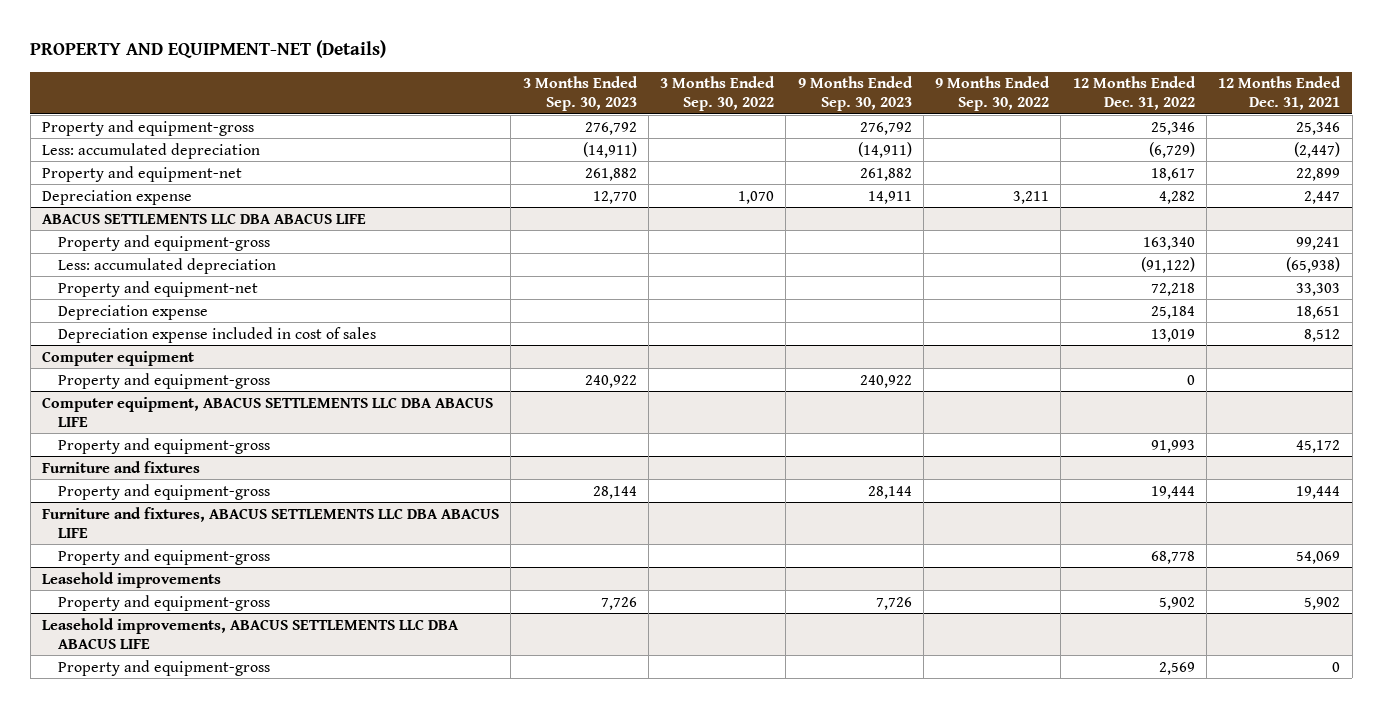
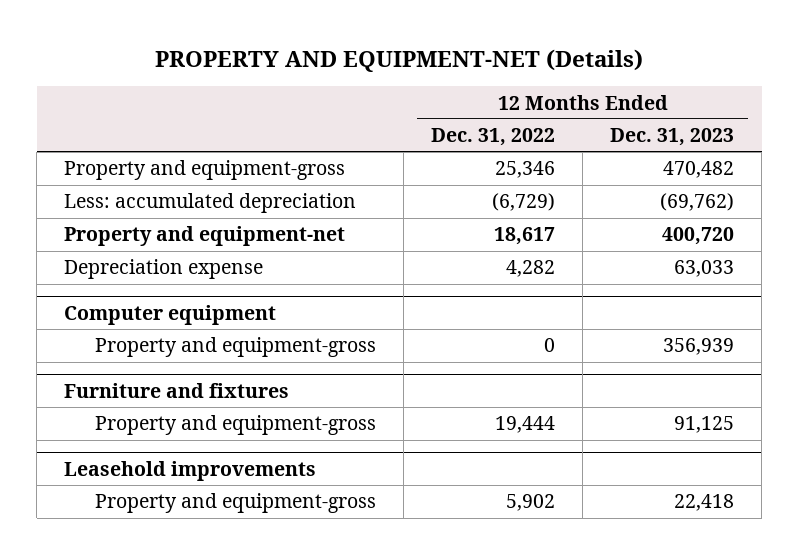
[522,76,638,112] 3 Months Ended Sep. 30, 2023 -> none
[660,76,776,112] 3 Months Ended Sep. 30, 2022 -> none
[797,76,913,112] 9 Months Ended Sep. 30, 2023 -> none
[935,76,1051,112] 9 Months Ended Sep. 30, 2022 -> none
[1218,76,1342,111] 12 Months Ended Dec. 31, 2021 -> none
none -> [610,128,735,147] Dec. 31, 2023
[42,212,367,224] ABACUS SETTLEMENTS LLC DBA ABACUS LIFE -> none
[57,234,270,251] Property and equipment-gross -> none
[57,257,276,274] Less: accumulated depreciation -> none
[57,280,258,297] Property and equipment-net -> none
[57,304,208,320] Depreciation expense -> none
[57,326,376,343] Depreciation expense included in cost of sales -> none
[42,396,494,427] Computer equipment, ABACUS SETTLEMENTS LLC DBA ABACUS LIFE -> none
[57,437,270,454] Property and equipment-gross -> none
[42,506,500,538] Furniture and fixtures, ABACUS SETTLEMENTS LLC DBA ABACUS LIFE -> none
[57,548,270,565] Property and equipment-gross -> none
[42,617,460,649] Leasehold improvements, ABACUS SETTLEMENTS LLC DBA ABACUS LIFE -> none
[57,659,270,676] Property and equipment-gross -> none

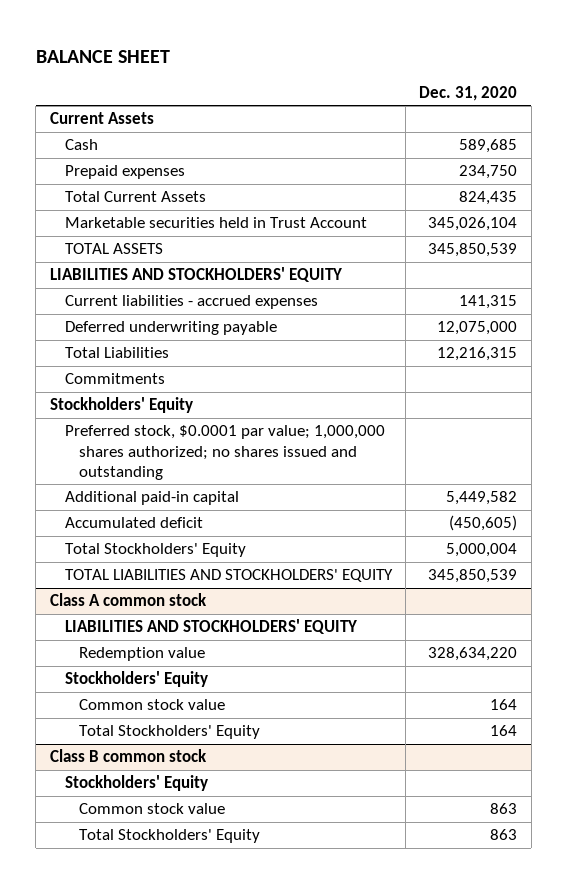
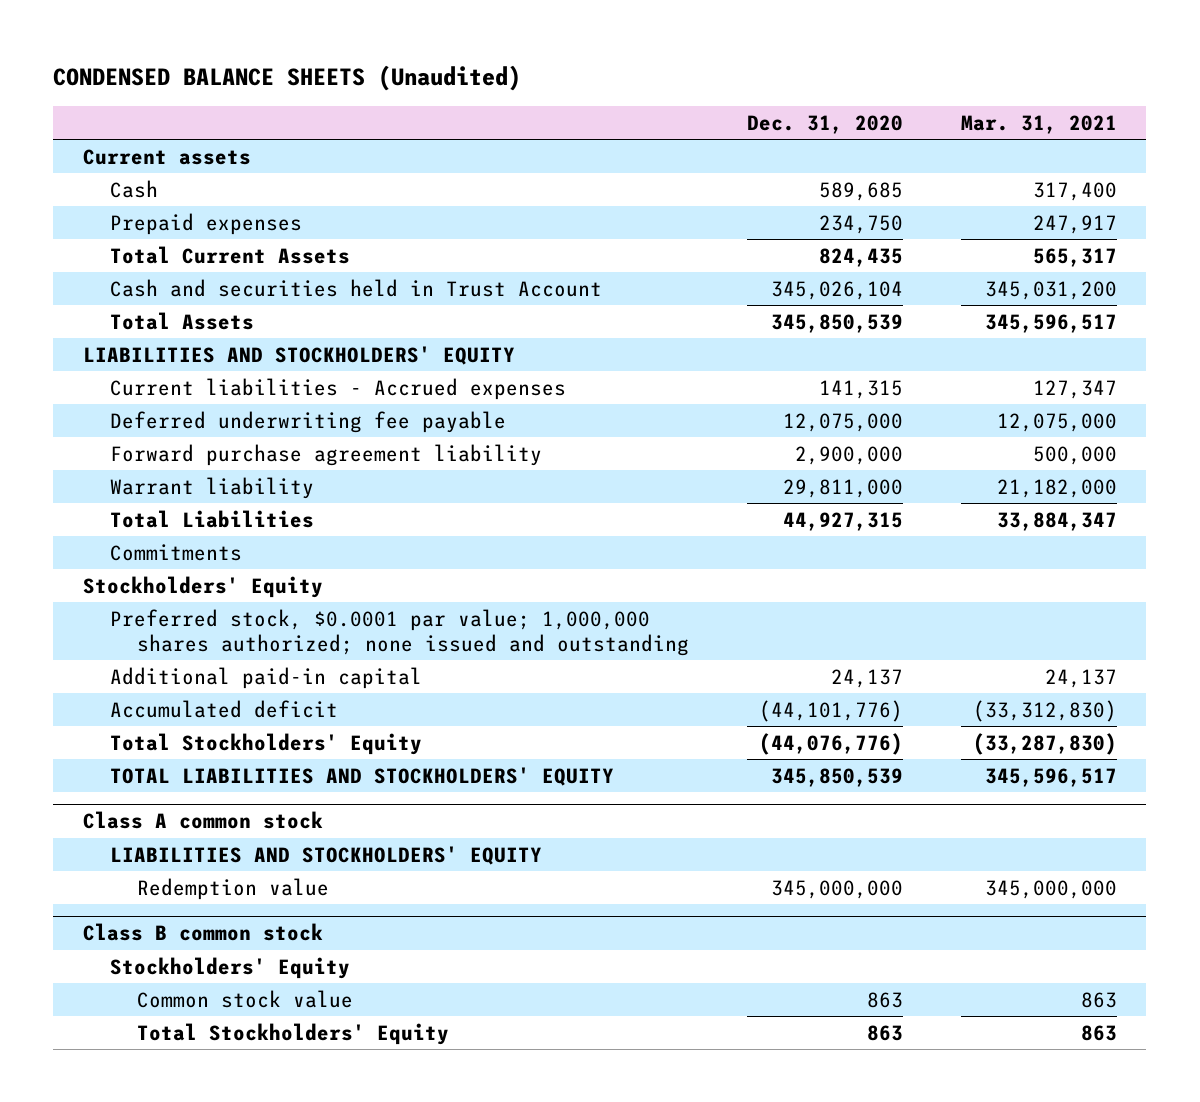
[35,49,170,63] BALANCE SHEET -> [53,65,522,92] CONDENSED BALANCE SHEETS (Unaudited)
none -> [961,114,1118,134] Mar. 31, 2021
[49,112,154,125] Current Assets -> [82,148,251,165] Current assets
[64,217,367,229] Marketable securities held in Trust Account -> [109,278,602,297] Cash and securities held in Trust Account
[64,243,163,255] TOTAL ASSETS -> [109,311,254,330] Total Assets
[64,295,318,310] Current liabilities - accrued expenses -> [109,377,566,400] Current liabilities - Accrued expenses
[64,321,277,336] Deferred underwriting payable -> [109,410,506,433] Deferred underwriting fee payable
none -> [109,443,542,466] Forward purchase agreement liability
none -> [109,476,314,499] Warrant liability
[437,347,518,362] 12,216,315 -> [782,511,903,531] 44,927,315
[64,425,385,481] Preferred stock, $0.0001 par value; 1,000,000 shares authorized; no shares issued and outstanding -> [109,608,689,656] Preferred stock, $0.0001 par value; 1,000,000 shares authorized; none issued and outstanding
[446,491,518,506] 5,449,582 -> [830,668,903,688] 24,137
[449,515,518,532] (450,605) -> [758,699,903,722] (44,101,776)
[446,543,518,558] 5,000,004 -> [758,732,903,755] (44,076,776)
[64,671,208,688] Stockholders' Equity -> none
[79,699,226,711] Common stock value -> none
[79,725,261,740] Total Stockholders' Equity -> none
[428,647,518,662] 328,634,220 -> [770,879,903,899] 345,000,000

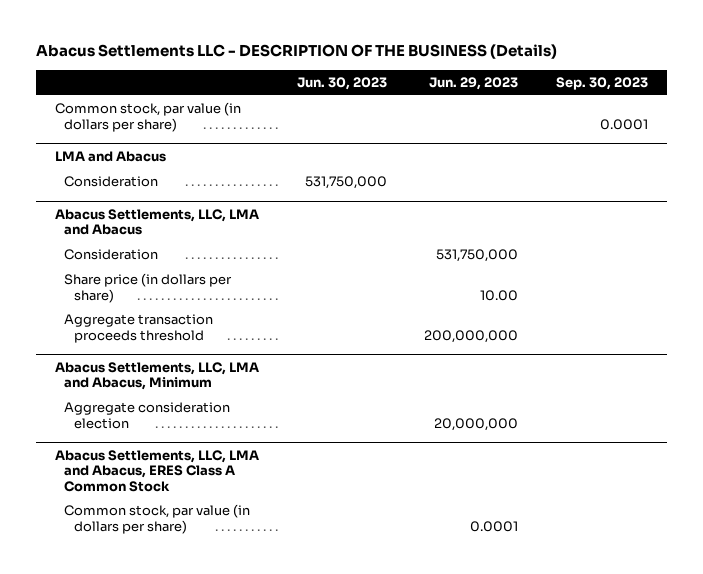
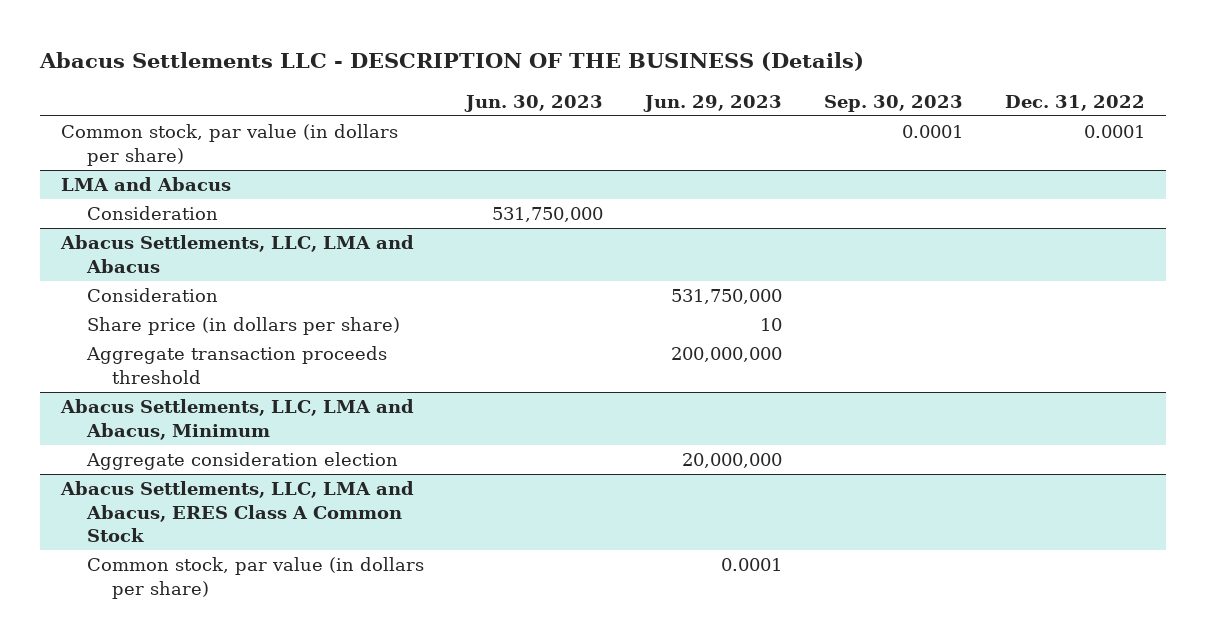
none -> [1005,94,1146,111] Dec. 31, 2022
[480,289,519,301] 10.00 -> [759,318,782,332] 10

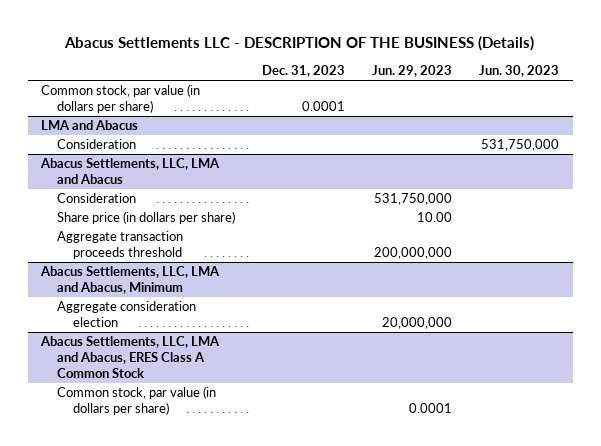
[824,94,964,112] Sep. 30, 2023 -> none
[1005,94,1146,111] Dec. 31, 2022 -> none
none -> [262,65,346,78] Dec. 31, 2023
[759,318,782,332] 10 -> [417,212,453,223] 10.00

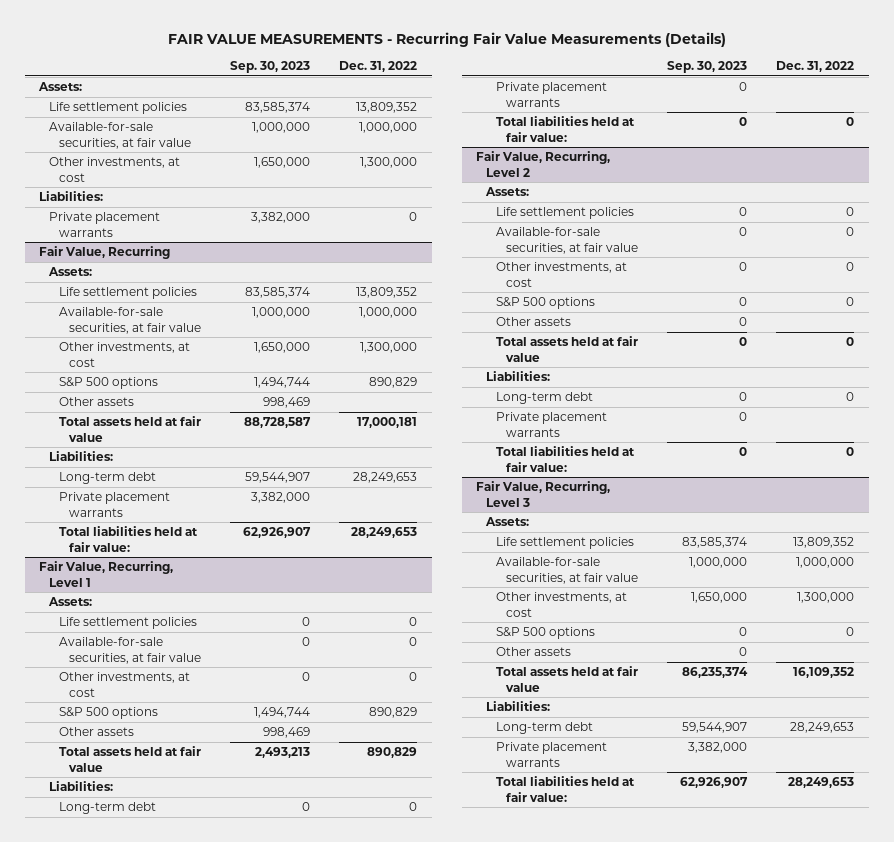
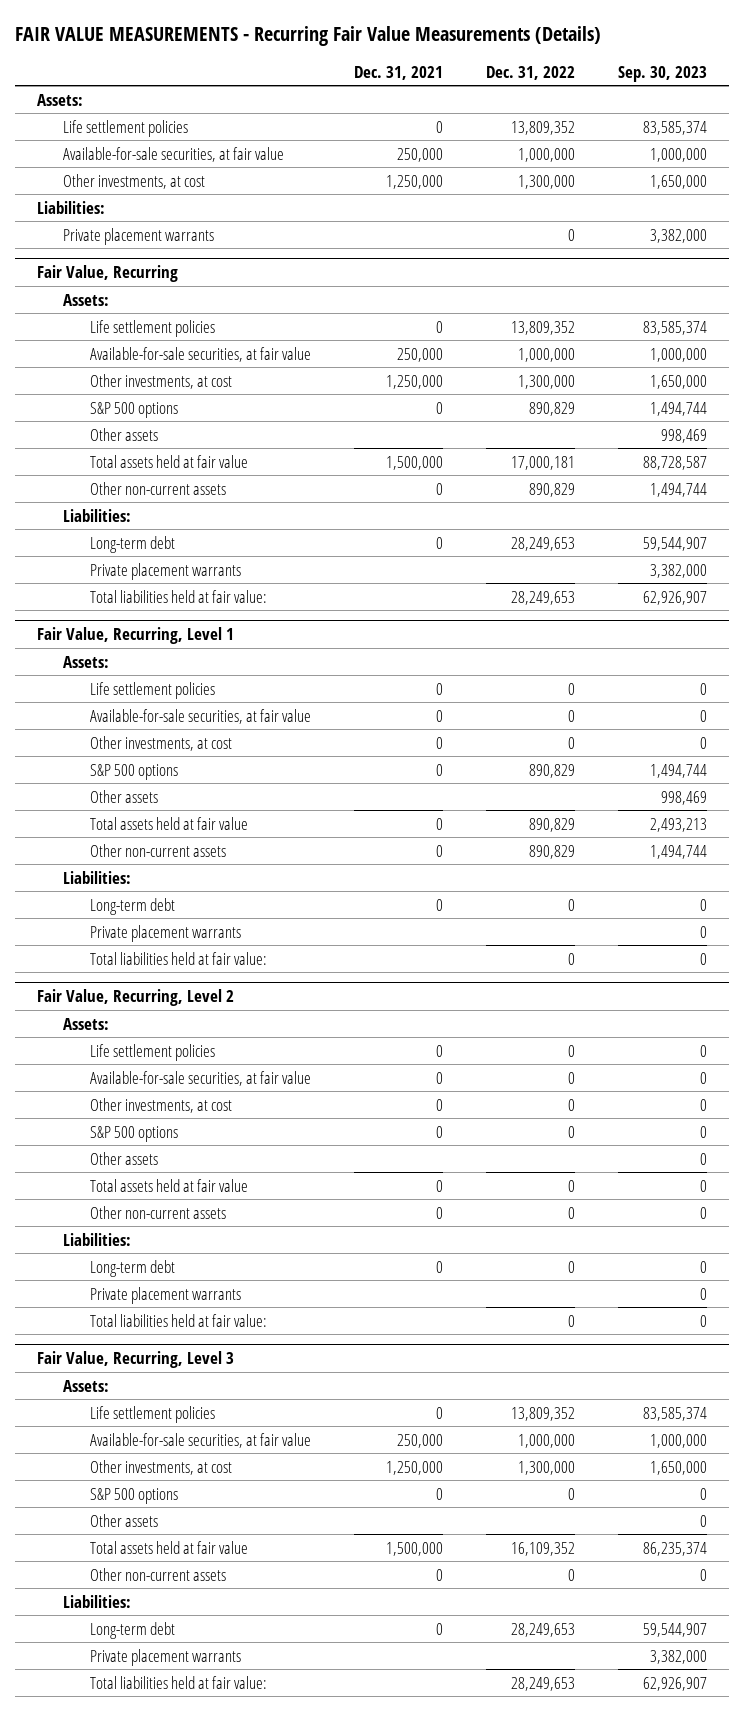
none -> [354,65,444,80] Dec. 31, 2021
none -> [90,481,227,495] Other non-current assets
none -> [90,843,227,857] Other non-current assets
none -> [90,1205,227,1219] Other non-current assets
none -> [90,1567,227,1581] Other non-current assets

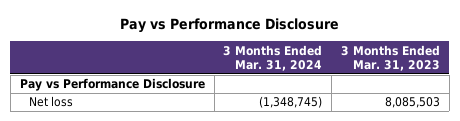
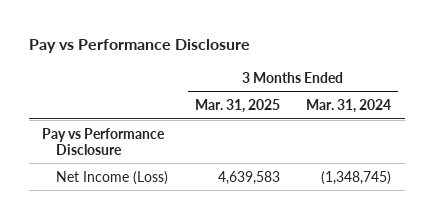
[340,44,440,71] 3 Months Ended Mar. 31, 2023 -> none
none -> [194,99,280,114] Mar. 31, 2025
[29,96,74,108] Net loss -> [56,170,169,185] Net Income (Loss)

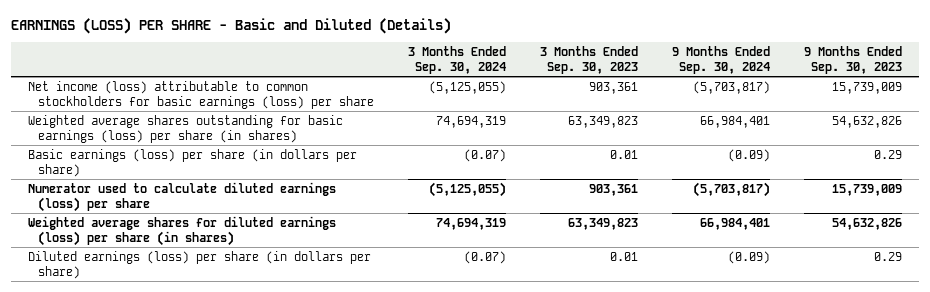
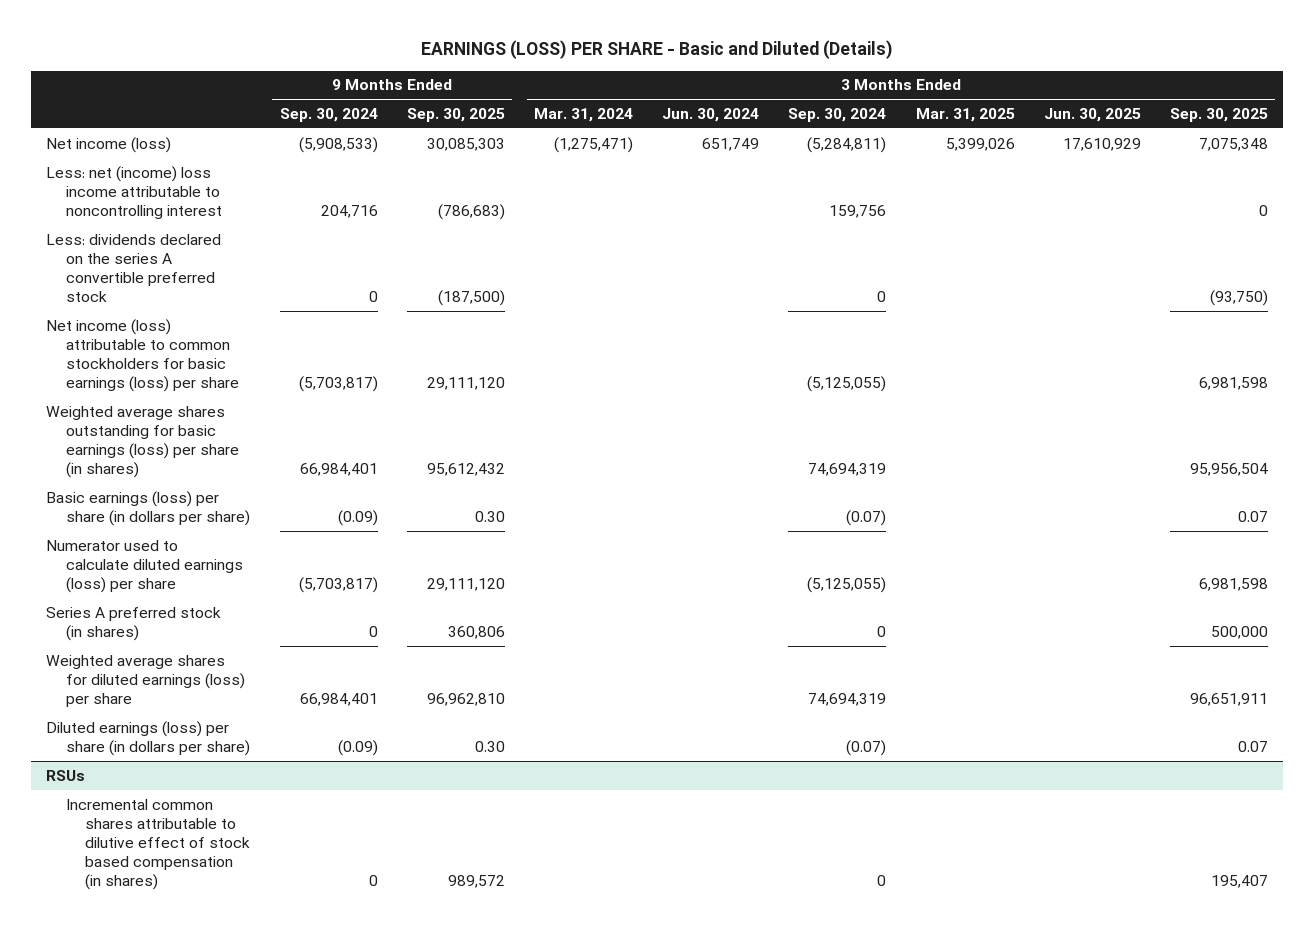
[540,45,639,75] 3 Months Ended Sep. 30, 2023 -> none
[804,45,903,75] 9 Months Ended Sep. 30, 2023 -> none
none -> [406,107,505,122] Sep. 30, 2025
none -> [533,107,633,122] Mar. 31, 2024
none -> [662,107,760,122] Jun. 30, 2024
none -> [915,107,1015,122] Mar. 31, 2025
none -> [1043,107,1141,122] Jun. 30, 2025
none -> [1169,107,1268,122] Sep. 30, 2025
none -> [45,136,171,153] Net income (loss)
none -> [45,165,222,219] Less: net (income) loss income attributable to noncontrolling interest
none -> [45,233,221,303] Less: dividends declared on the series A convertible preferred stock
none -> [45,606,221,641] Series A preferred stock (in shares)
[28,215,337,246] Weighted average shares for diluted earnings (loss) per share (in shares) -> [45,654,245,707] Weighted average shares for diluted earnings (loss) per share
none -> [45,769,85,781] RSUs
none -> [65,798,251,891] Incremental common shares attributable to dilutive effect of stock based compensation (in shares)

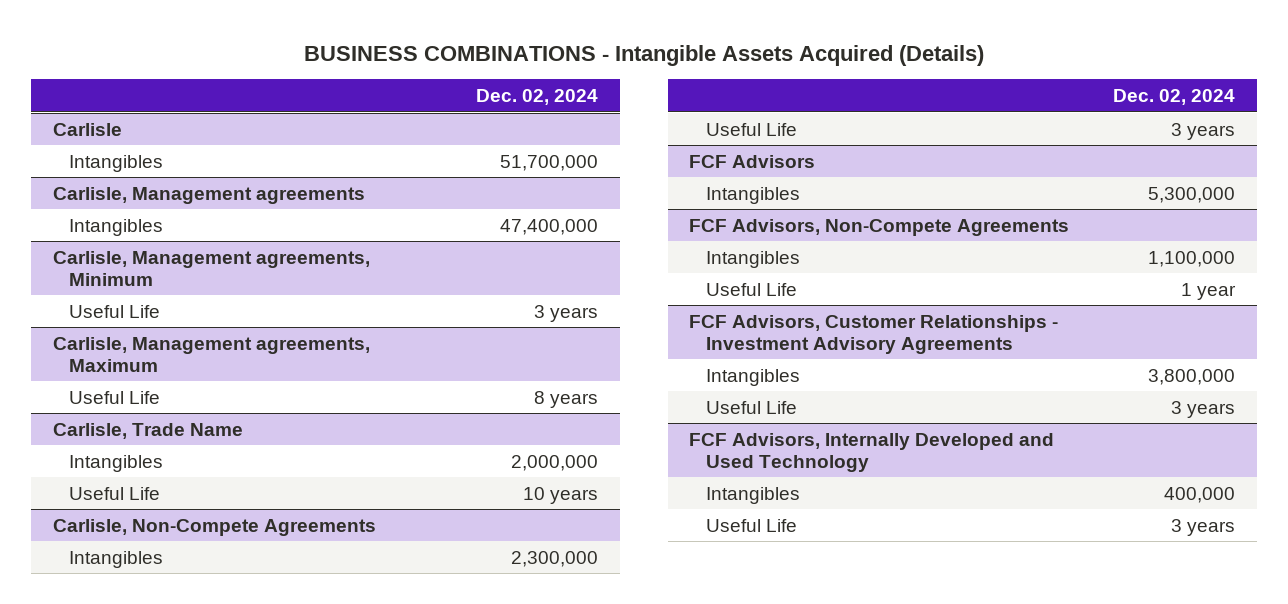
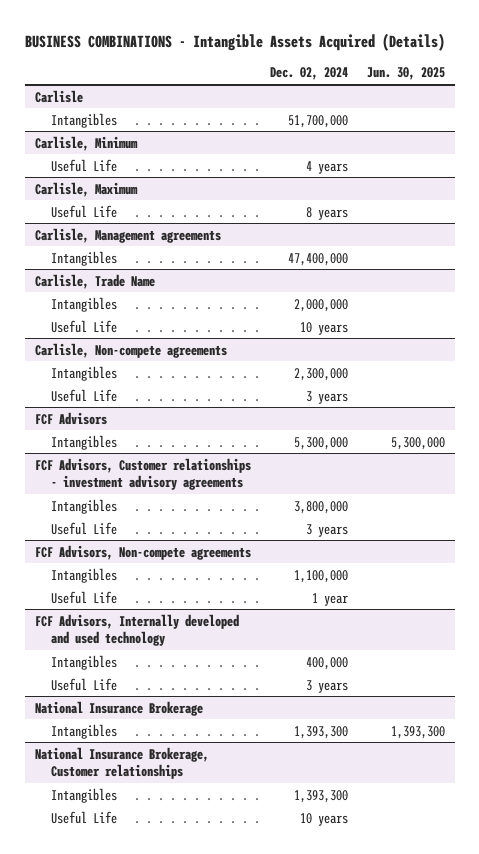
none -> [366,67,445,81] Jun. 30, 2025
none -> [34,135,138,151] Carlisle, Minimum
none -> [51,158,118,172] Useful Life
none -> [34,181,138,197] Carlisle, Maximum
none -> [51,204,118,218] Useful Life
[52,250,370,286] Carlisle, Management agreements, Minimum -> none
[69,304,161,318] Useful Life -> none
[52,336,370,372] Carlisle, Management agreements, Maximum -> none
[69,390,161,404] Useful Life -> none
[52,518,376,536] Carlisle, Non-Compete Agreements -> [34,342,227,358] Carlisle, Non-compete agreements
[689,218,1070,236] FCF Advisors, Non-Compete Agreements -> none
[705,250,800,268] Intangibles -> none
[705,282,797,296] Useful Life -> none
[689,314,1059,354] FCF Advisors, Customer Relationships - Investment Advisory Agreements -> [34,457,251,491] FCF Advisors, Customer relationships - investment advisory agreements
none -> [34,544,251,560] FCF Advisors, Non-compete agreements
none -> [51,567,118,583] Intangibles
none -> [51,590,118,604] Useful Life
[689,432,1055,472] FCF Advisors, Internally Developed and Used Technology -> [34,613,239,647] FCF Advisors, Internally developed and used technology
none -> [34,700,203,716] National Insurance Brokerage
none -> [51,723,118,739] Intangibles
none -> [34,746,209,780] National Insurance Brokerage, Customer relationships
none -> [51,787,118,803] Intangibles
none -> [51,810,118,824] Useful Life

